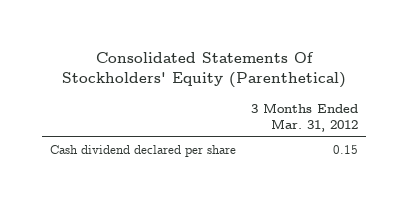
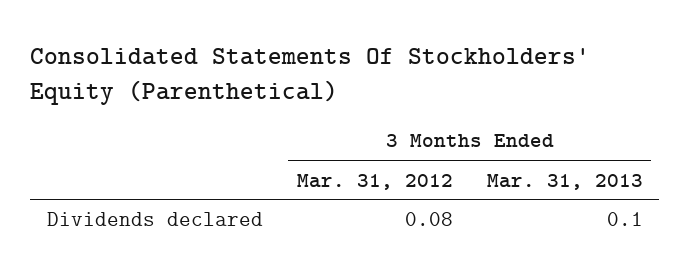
none -> [486,173,643,190] Mar. 31, 2013
[49,145,236,158] Cash dividend declared per share -> [46,212,263,227] Dividends declared
[333,145,359,155] 0.15 -> [404,212,453,227] 0.08

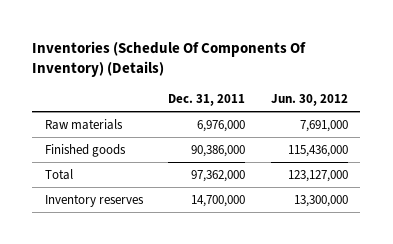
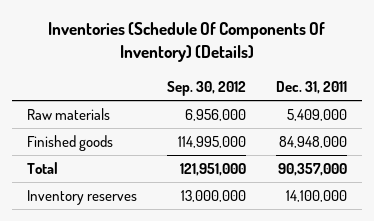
[270,93,348,106] Jun. 30, 2012 -> none
none -> [167,81,247,97] Sep. 30, 2012
[197,120,246,133] 6,976,000 -> [287,108,348,121] 5,409,000
[191,145,246,158] 90,386,000 -> [279,135,348,148] 84,948,000
[191,170,246,183] 97,362,000 -> [278,162,348,176] 90,357,000
[191,195,246,208] 14,700,000 -> [286,189,348,202] 14,100,000

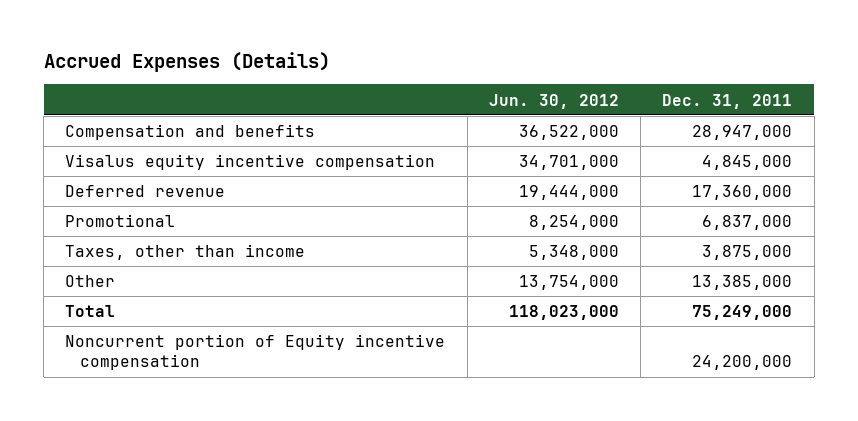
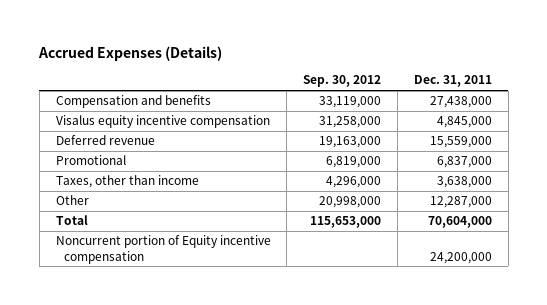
[488,93,619,109] Jun. 30, 2012 -> none
none -> [303,75,382,88] Sep. 30, 2012
[692,125,793,141] 28,947,000 -> [429,96,492,109] 27,438,000
[692,185,793,201] 17,360,000 -> [429,136,492,149] 15,559,000
[702,245,793,261] 3,875,000 -> [436,176,492,189] 3,638,000
[692,275,793,291] 13,385,000 -> [429,196,492,209] 12,287,000
[692,305,793,321] 75,249,000 -> [427,216,492,229] 70,604,000

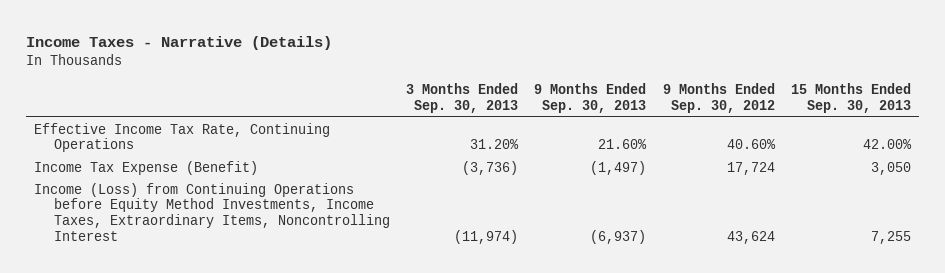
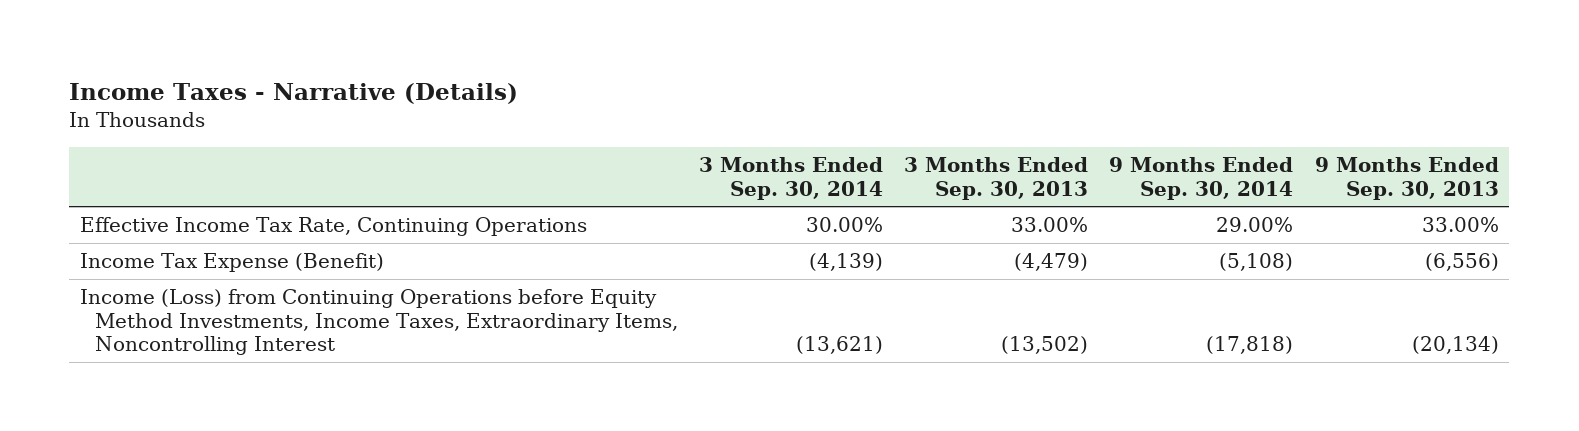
[662,83,775,114] 9 Months Ended Sep. 30, 2012 -> none
[791,83,912,114] 15 Months Ended Sep. 30, 2013 -> none
none -> [698,156,883,200] 3 Months Ended Sep. 30, 2014
none -> [1109,156,1294,200] 9 Months Ended Sep. 30, 2014
[470,139,520,150] 31.20% -> [1011,217,1089,233] 33.00%
[598,139,648,150] 21.60% -> [1421,217,1499,233] 33.00%
[462,160,519,175] (3,736) -> [1014,253,1089,272] (4,479)
[590,160,647,175] (1,497) -> [1424,253,1499,272] (6,556)
[454,229,519,244] (11,974) -> [1001,336,1089,355] (13,502)
[590,229,647,244] (6,937) -> [1411,336,1499,355] (20,134)

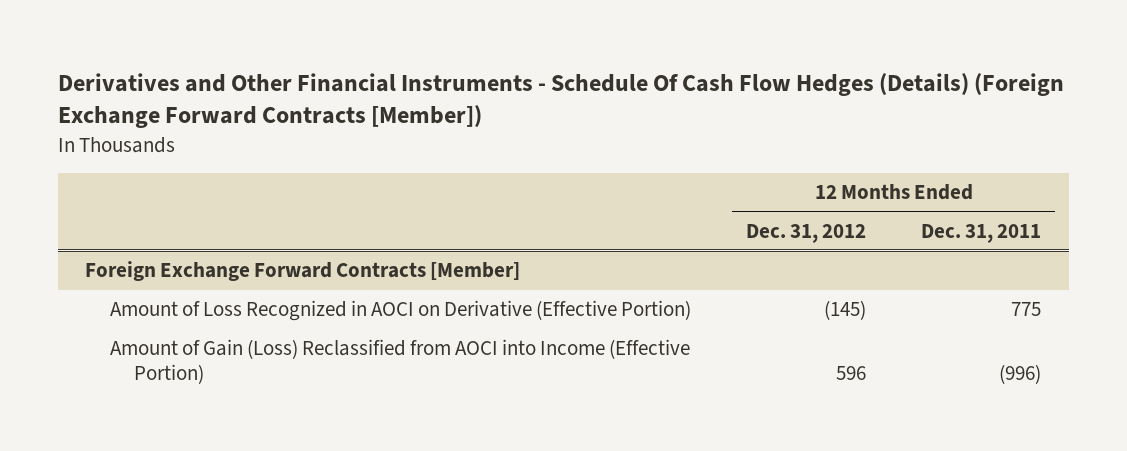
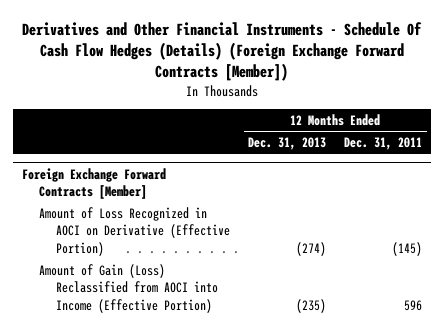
[746,223,867,243] Dec. 31, 2012 -> none
none -> [248,136,327,150] Dec. 31, 2013
[1011,302,1042,317] 775 -> [392,242,423,257] (145)
[999,364,1042,385] (996) -> [404,300,423,312] 596

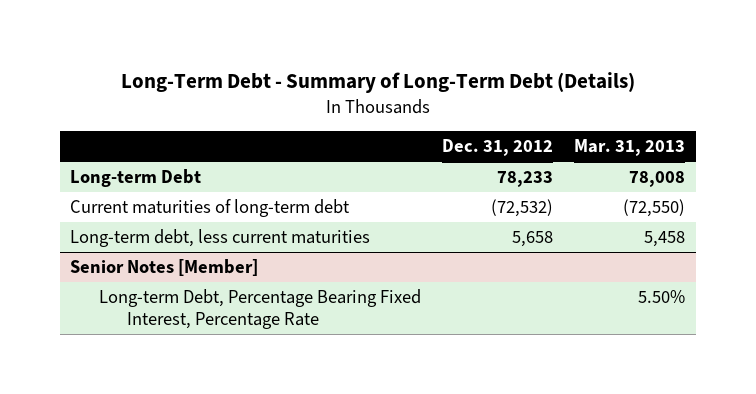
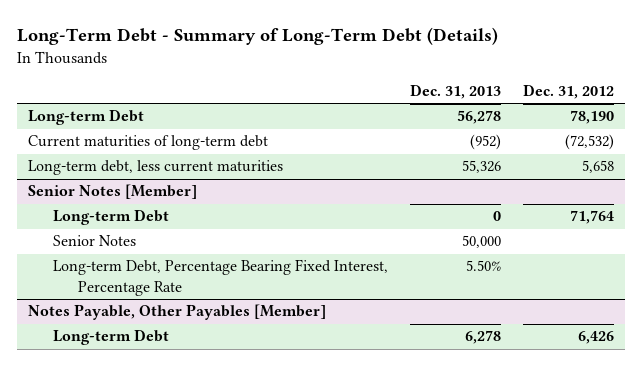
[574,139,686,157] Mar. 31, 2013 -> none
none -> [410,84,502,100] Dec. 31, 2013
[497,171,554,188] 78,233 -> [570,110,615,125] 78,190
none -> [53,209,170,226] Long-term Debt
none -> [53,235,137,247] Senior Notes
none -> [27,304,326,321] Notes Payable, Other Payables [Member]
none -> [53,329,170,346] Long-term Debt

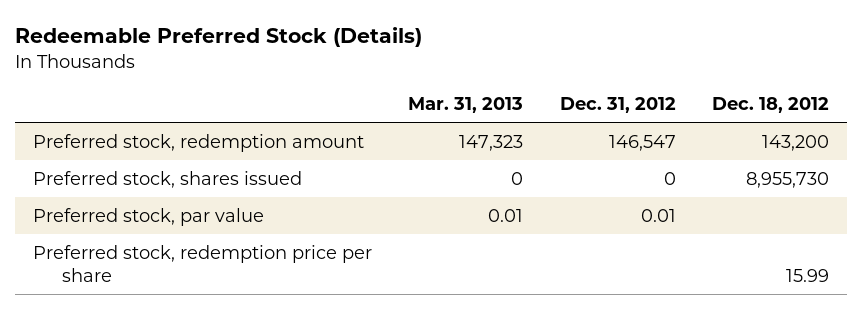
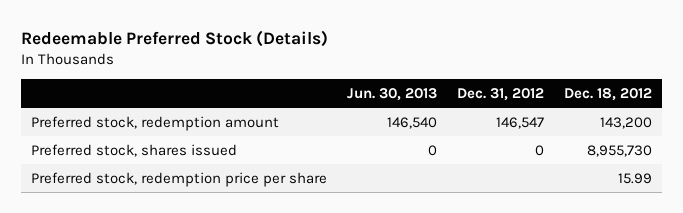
[408,97,524,114] Mar. 31, 2013 -> none
none -> [346,87,437,101] Jun. 30, 2013
[33,207,265,226] Preferred stock, par value -> none

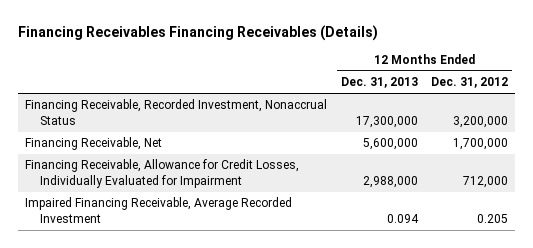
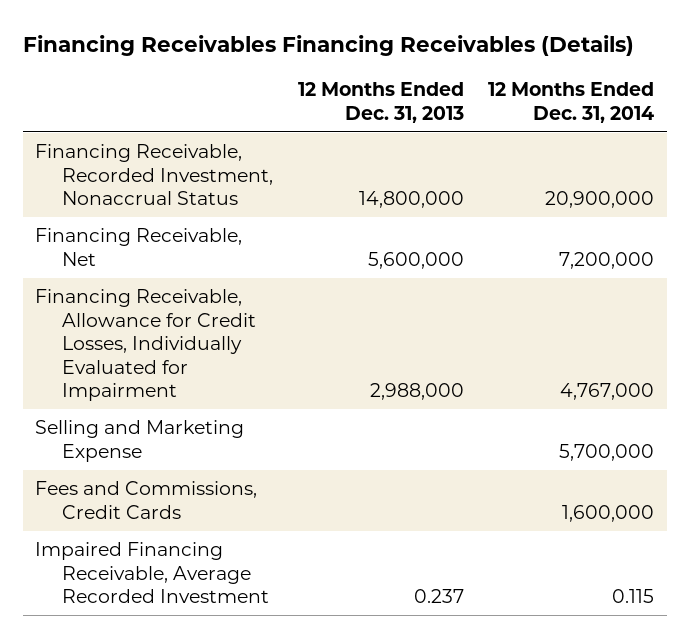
[431,77,509,89] Dec. 31, 2012 -> none
none -> [488,82,655,123] 12 Months Ended Dec. 31, 2014
[355,115,418,128] 17,300,000 -> [358,191,464,209] 14,800,000
none -> [35,420,245,462] Selling and Marketing Expense
none -> [35,481,258,519] Fees and Commissions, Credit Cards
[386,213,419,223] 0.094 -> [413,589,464,604] 0.237

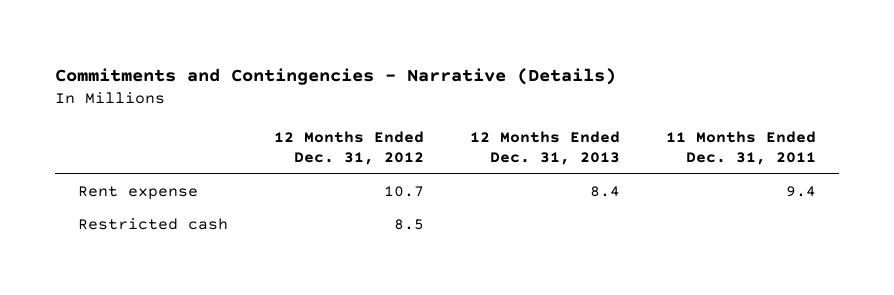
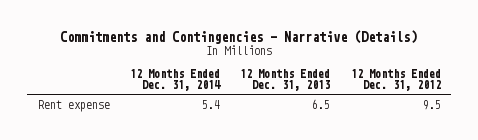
[666,130,817,165] 11 Months Ended Dec. 31, 2011 -> none
none -> [129,68,221,92] 12 Months Ended Dec. 31, 2014
[78,217,229,230] Restricted cash -> none
[384,185,425,197] 10.7 -> [422,99,441,110] 9.5
[590,185,621,197] 8.4 -> [312,98,331,109] 6.5

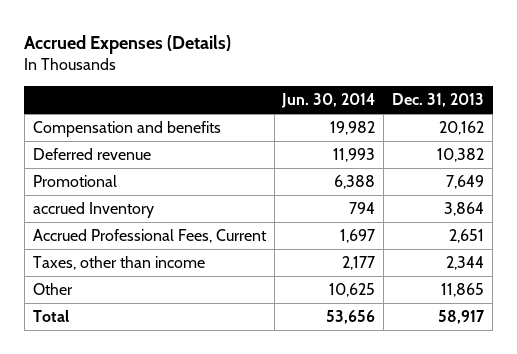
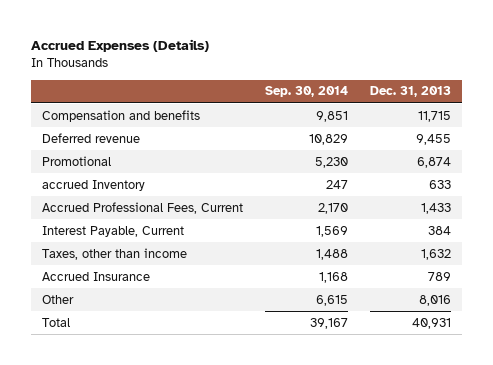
[281,92,376,108] Jun. 30, 2014 -> none
none -> [265,86,349,98] Sep. 30, 2014
[439,121,485,136] 20,162 -> [418,110,452,122] 11,715
[437,148,485,163] 10,382 -> [416,133,452,145] 9,455
[446,175,485,190] 7,649 -> [417,156,452,168] 6,874
[444,202,485,217] 3,864 -> [429,179,452,189] 633
[449,229,485,244] 2,651 -> [421,202,452,214] 1,433
none -> [42,225,185,237] Interest Payable, Current
[446,256,485,271] 2,344 -> [421,248,452,260] 1,632
none -> [42,271,151,281] Accrued Insurance
[441,283,485,298] 11,865 -> [419,294,452,306] 8,016
[438,310,486,325] 58,917 -> [412,317,452,329] 40,931

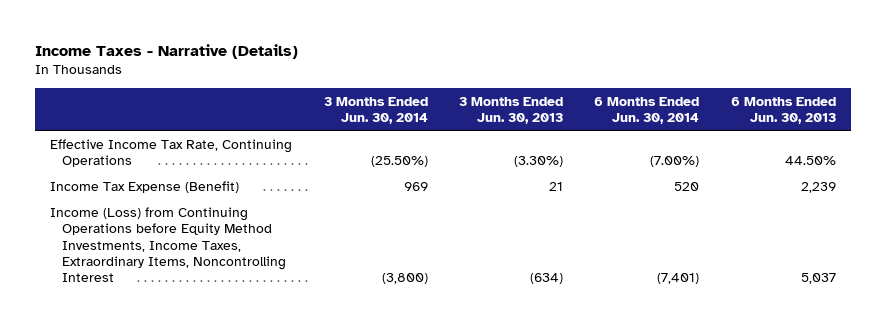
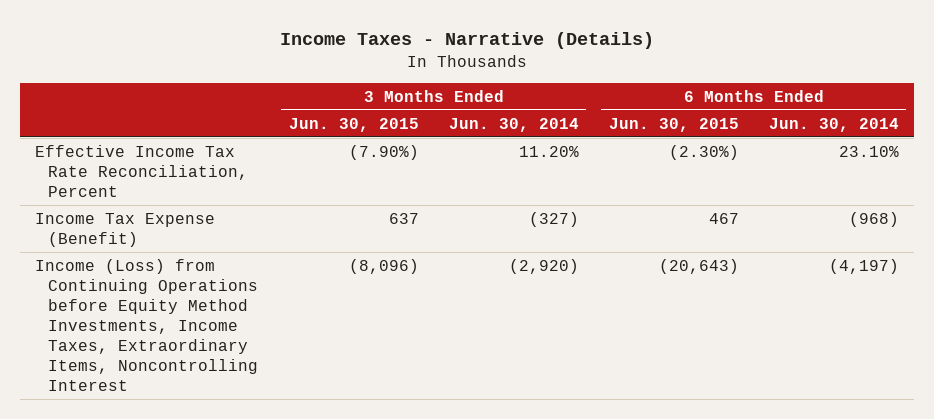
[459,96,564,125] 3 Months Ended Jun. 30, 2013 -> none
[730,96,836,125] 6 Months Ended Jun. 30, 2013 -> none
none -> [288,117,419,132] Jun. 30, 2015
none -> [608,117,739,132] Jun. 30, 2015
[50,138,293,168] Effective Income Tax Rate, Continuing Operations -> [35,144,249,197] Effective Income Tax Rate Reconciliation, Percent
[370,156,428,168] (25.50%) -> [518,145,579,157] 11.20%
[650,156,700,168] (7.00%) -> [838,145,899,157] 23.10%
[403,181,428,191] 969 -> [528,211,579,227] (327)
[674,181,700,191] 520 -> [848,211,899,227] (968)
[381,273,428,285] (3,800) -> [508,258,579,274] (2,920)
[657,273,700,285] (7,401) -> [828,258,899,274] (4,197)

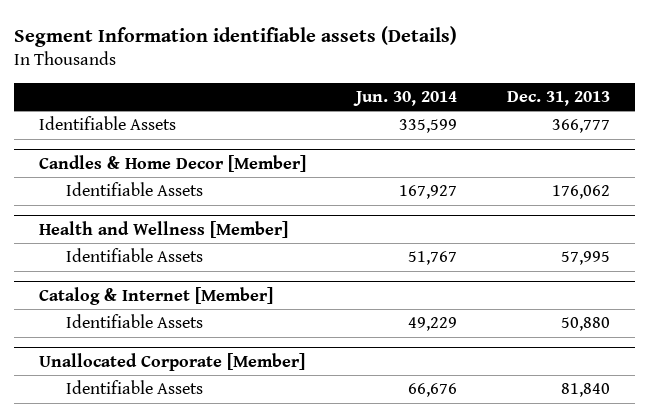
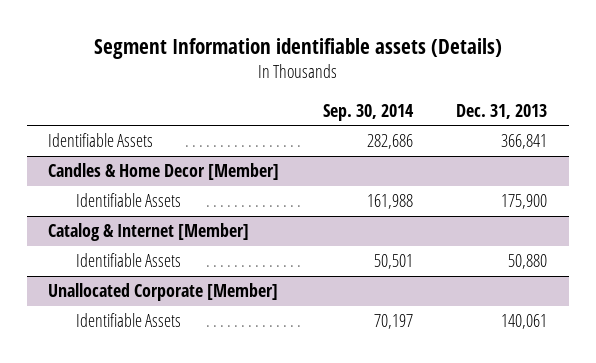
[353,91,458,107] Jun. 30, 2014 -> none
none -> [322,103,414,121] Sep. 30, 2014
[552,119,611,134] 366,777 -> [501,134,548,150] 366,841
[39,220,289,238] Health and Wellness [Member] -> none
[65,248,203,263] Identifiable Assets -> none
[552,185,611,200] 176,062 -> [501,194,548,210] 175,900
[561,383,611,398] 81,840 -> [501,314,548,330] 140,061

